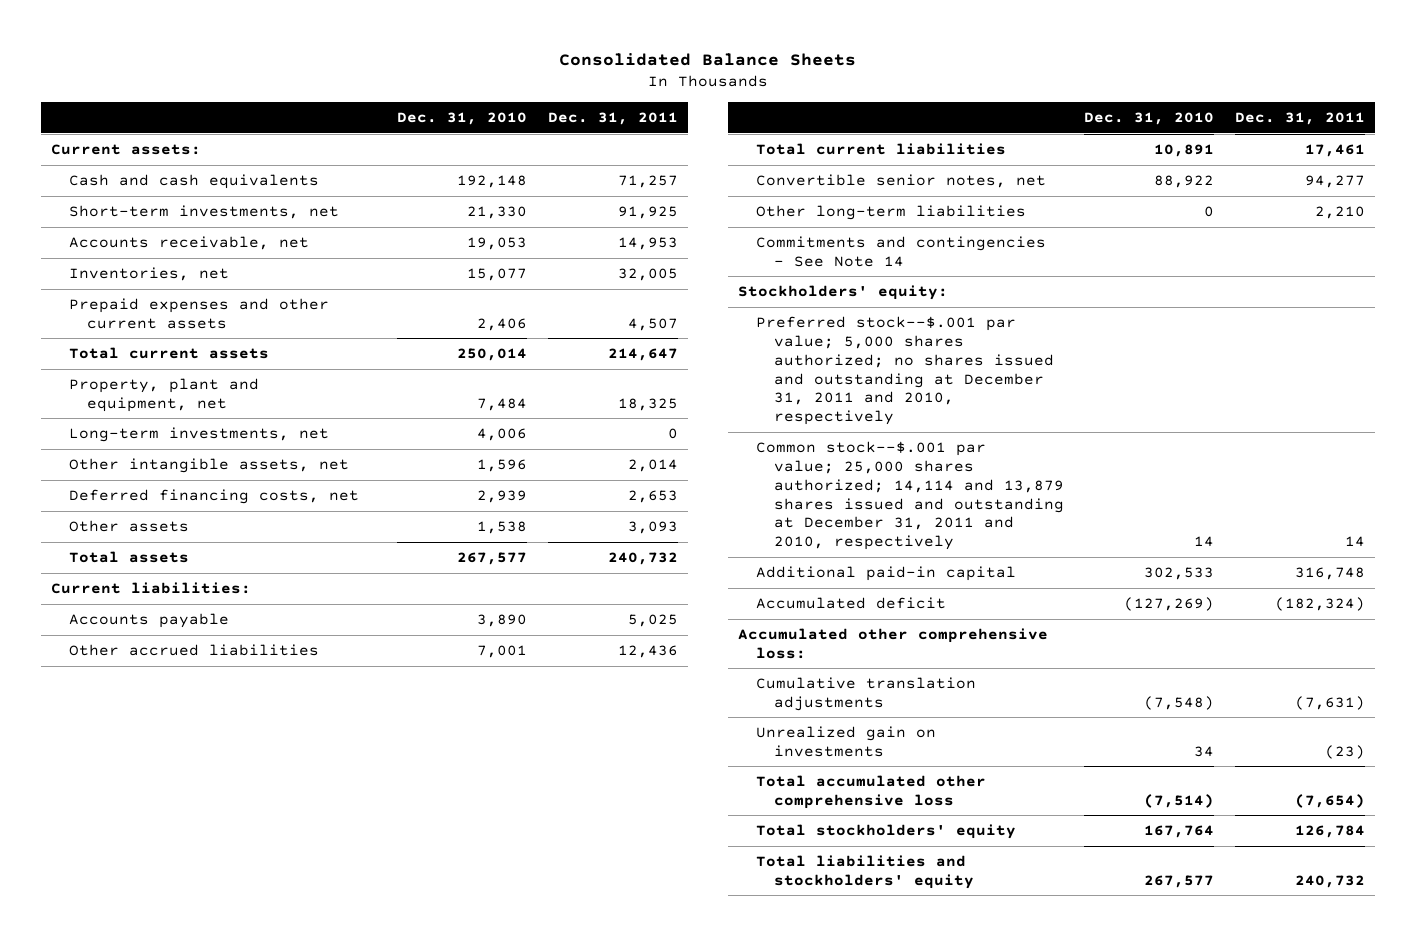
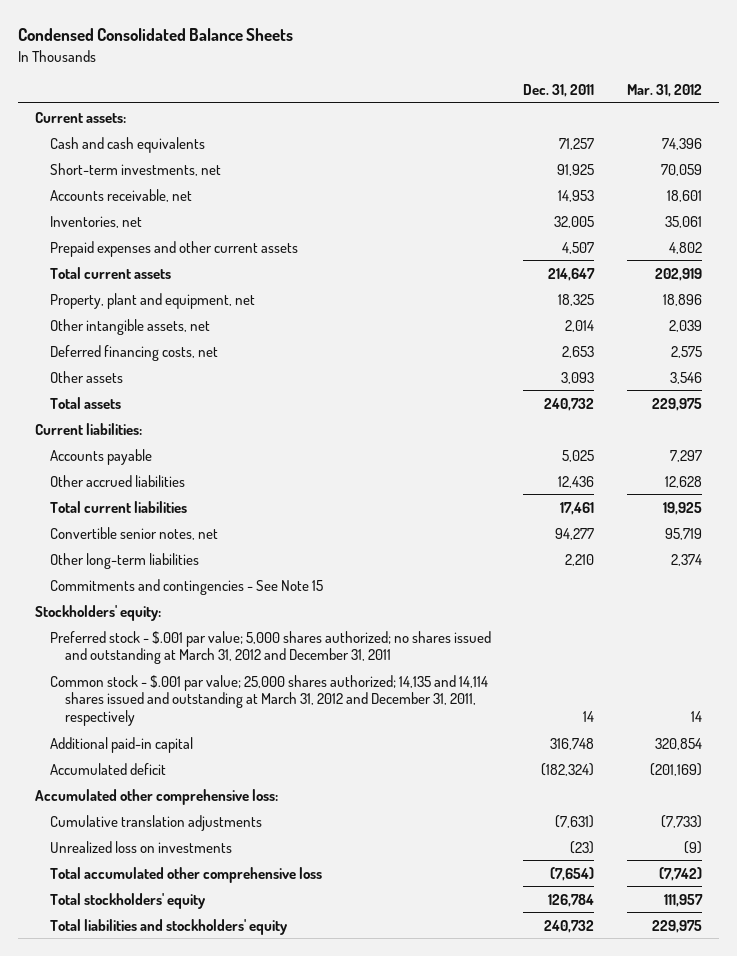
[558,53,856,67] Consolidated Balance Sheets -> [18,28,294,42] Condensed Consolidated Balance Sheets
[397,112,528,126] Dec. 31, 2010 -> none
none -> [627,84,703,98] Mar. 31, 2012
[68,426,329,442] Long-term investments, net -> none
[755,235,1046,267] Commitments and contingencies - See Note 14 -> [49,578,323,595] Commitments and contingencies - See Note 15
[755,315,1054,426] Preferred stock--$.001 par value; 5,000 shares authorized; no shares issued and outstanding at December 31, 2011 and 2010, respectively -> [49,630,491,665] Preferred stock - $.001 par value; 5,000 shares authorized; no shares issued and outstanding at March 31, 2012 and December 31, 2011
[755,440,1064,551] Common stock--$.001 par value; 25,000 shares authorized; 14,114 and 13,879 shares issued and outstanding at December 31, 2011 and 2010, respectively -> [49,674,488,727] Common stock - $.001 par value; 25,000 shares authorized; 14,135 and 14,114 shares issued and outstanding at March 31, 2012 and December 31, 2011, respectively
[755,725,936,757] Unrealized gain on investments -> [49,840,232,853] Unrealized loss on investments

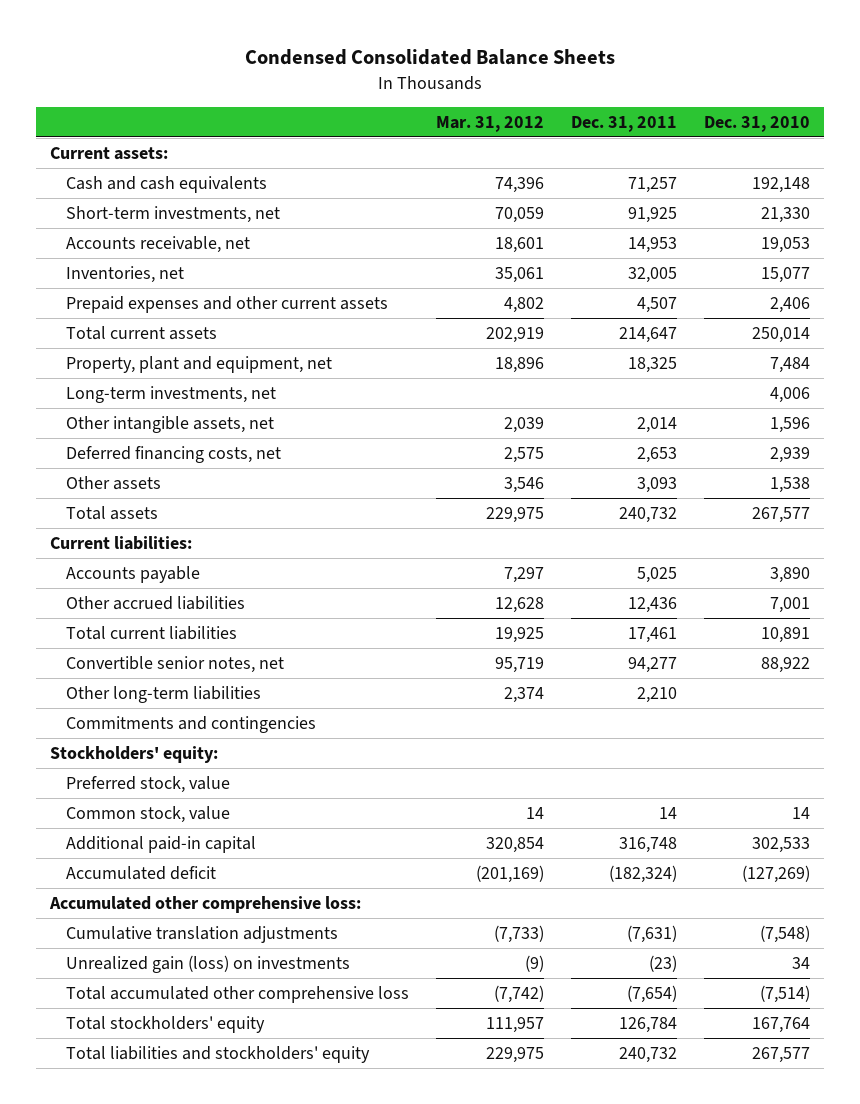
none -> [704,115,811,132] Dec. 31, 2010
none -> [65,386,276,404] Long-term investments, net
[49,578,323,595] Commitments and contingencies - See Note 15 -> [65,716,316,734] Commitments and contingencies
[49,630,491,665] Preferred stock - $.001 par value; 5,000 shares authorized; no shares issued and outstanding at March 31, 2012 and December 31, 2011 -> [65,776,230,794] Preferred stock, value
[49,674,488,727] Common stock - $.001 par value; 25,000 shares authorized; 14,135 and 14,114 shares issued and outstanding at March 31, 2012 and December 31, 2011, respectively -> [65,806,230,824] Common stock, value
[49,840,232,853] Unrealized loss on investments -> [65,955,350,974] Unrealized gain (loss) on investments

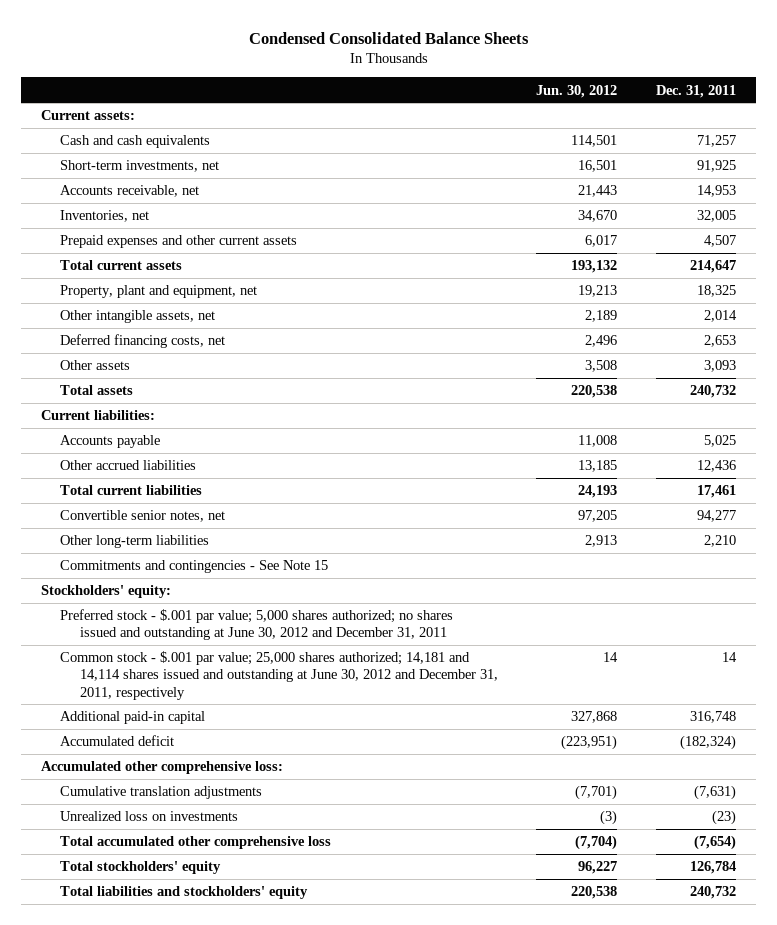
[435,115,544,132] Mar. 31, 2012 -> none
[704,115,811,132] Dec. 31, 2010 -> none
none -> [536,84,618,98] Jun. 30, 2012
[65,386,276,404] Long-term investments, net -> none
[65,716,316,734] Commitments and contingencies -> [60,560,329,574] Commitments and contingencies - See Note 15
[65,776,230,794] Preferred stock, value -> [60,609,454,641] Preferred stock - $.001 par value; 5,000 shares authorized; no shares issued and outstanding at June 30, 2012 and December 31, 2011
[65,806,230,824] Common stock, value -> [60,651,498,700] Common stock - $.001 par value; 25,000 shares authorized; 14,181 and 14,114 shares issued and outstanding at June 30, 2012 and December 31, 2011, respectively
[65,955,350,974] Unrealized gain (loss) on investments -> [60,811,239,822] Unrealized loss on investments

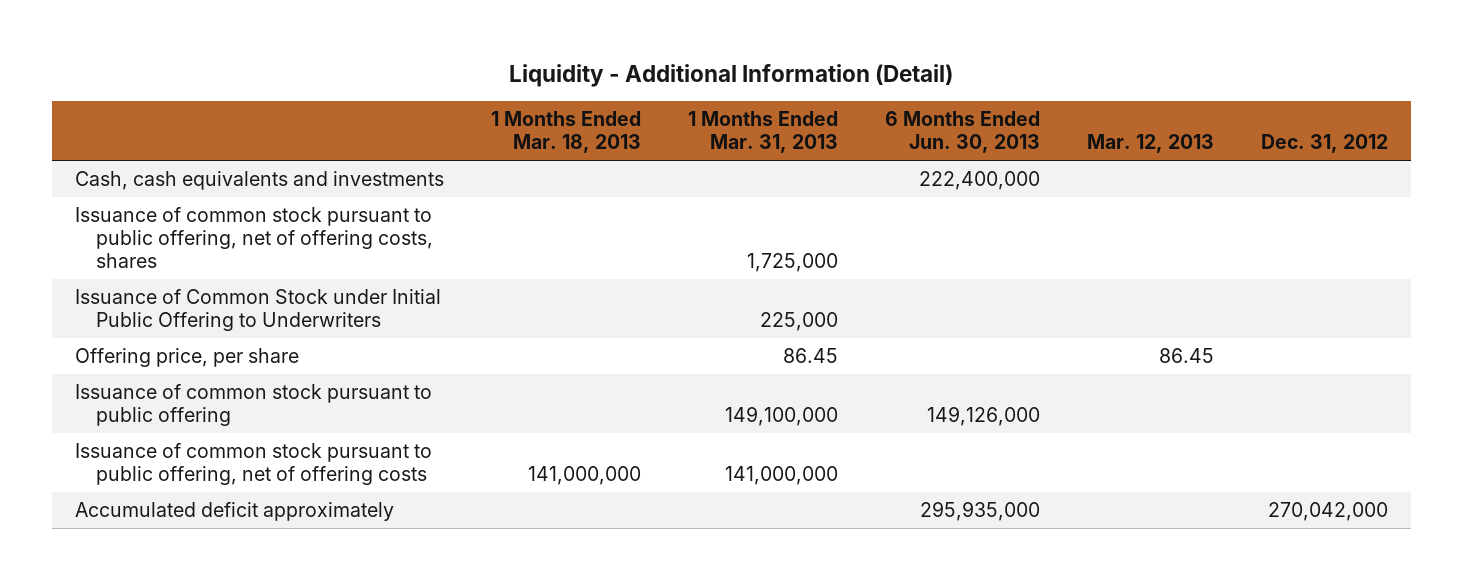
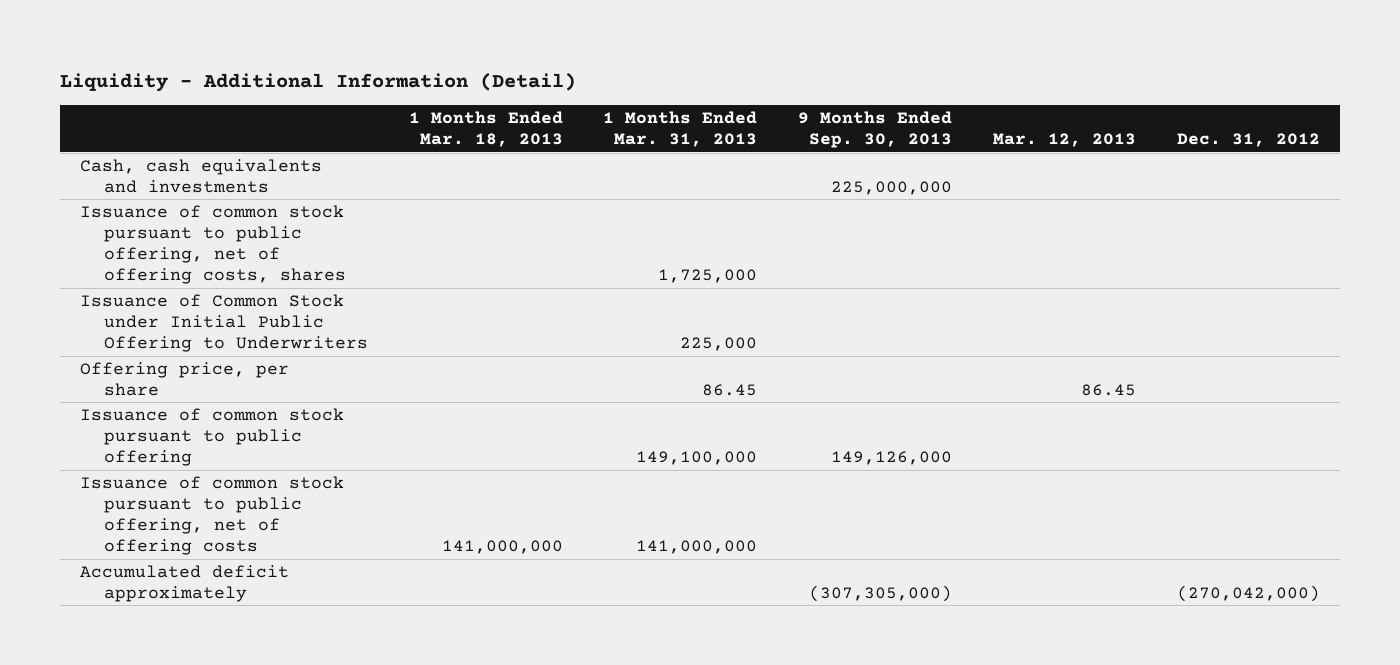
[884,111,1040,154] 6 Months Ended Jun. 30, 2013 -> none
none -> [798,111,953,149] 9 Months Ended Sep. 30, 2013
[1267,501,1388,521] 270,042,000 -> [1176,584,1320,602] (270,042,000)

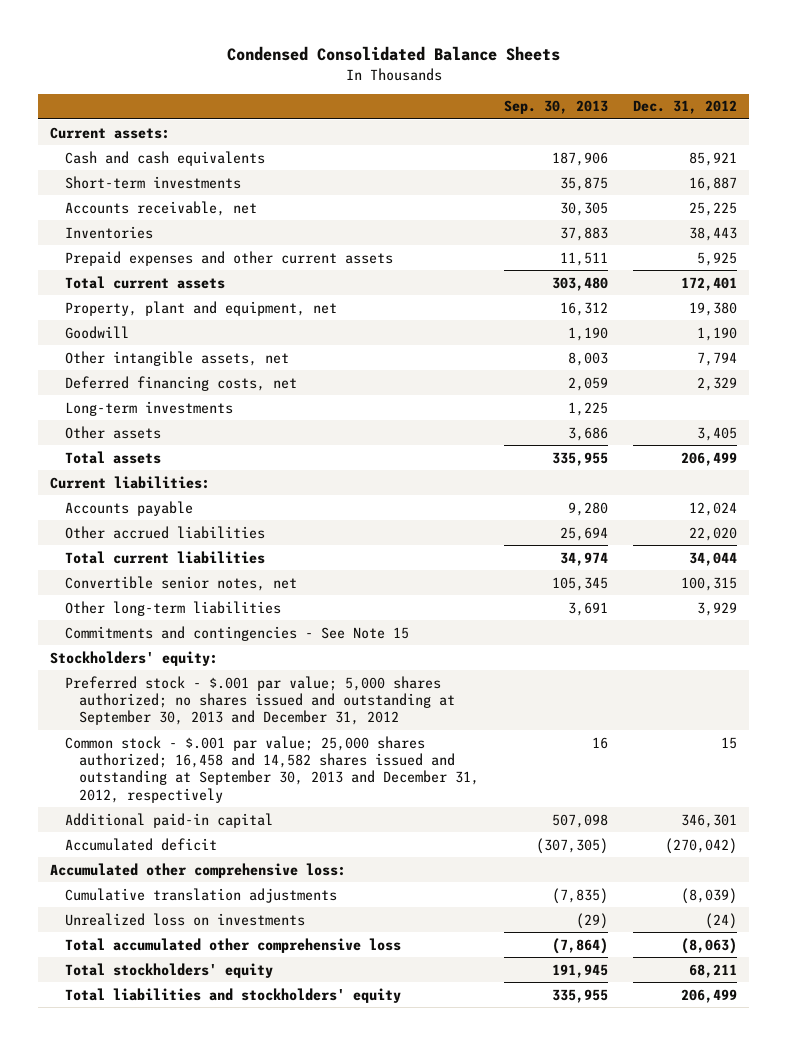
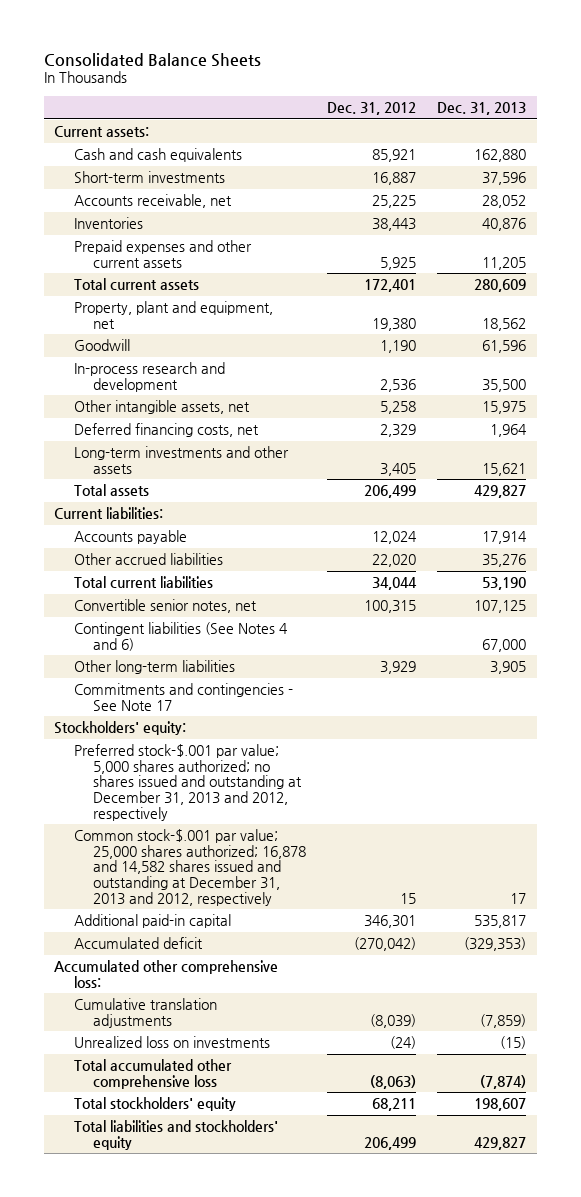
[226,46,560,62] Condensed Consolidated Balance Sheets -> [43,52,261,67] Consolidated Balance Sheets
[504,100,609,115] Sep. 30, 2013 -> none
none -> [437,101,527,115] Dec. 31, 2013
none -> [73,362,225,392] In-process research and development
[696,351,737,366] 7,794 -> [380,401,417,415] 5,258
[64,400,233,416] Long-term investments -> none
[64,425,161,439] Other assets -> [73,446,289,474] Long-term investments and other assets
none -> [73,622,288,651] Contingent liabilities (See Notes 4 and 6)
[64,625,409,641] Commitments and contingencies - See Note 15 -> [73,683,293,711] Commitments and contingencies - See Note 17
[64,675,456,726] Preferred stock - $.001 par value; 5,000 shares authorized; no shares issued and outstanding at September 30, 2013 and December 31, 2012 -> [73,744,303,821] Preferred stock-$.001 par value; 5,000 shares authorized; no shares issued and outstanding at December 31, 2013 and 2012, respectively
[64,735,480,803] Common stock - $.001 par value; 25,000 shares authorized; 16,458 and 14,582 shares issued and outstanding at September 30, 2013 and December 31, 2012, respectively -> [73,829,307,906] Common stock-$.001 par value; 25,000 shares authorized; 16,878 and 14,582 shares issued and outstanding at December 31, 2013 and 2012, respectively

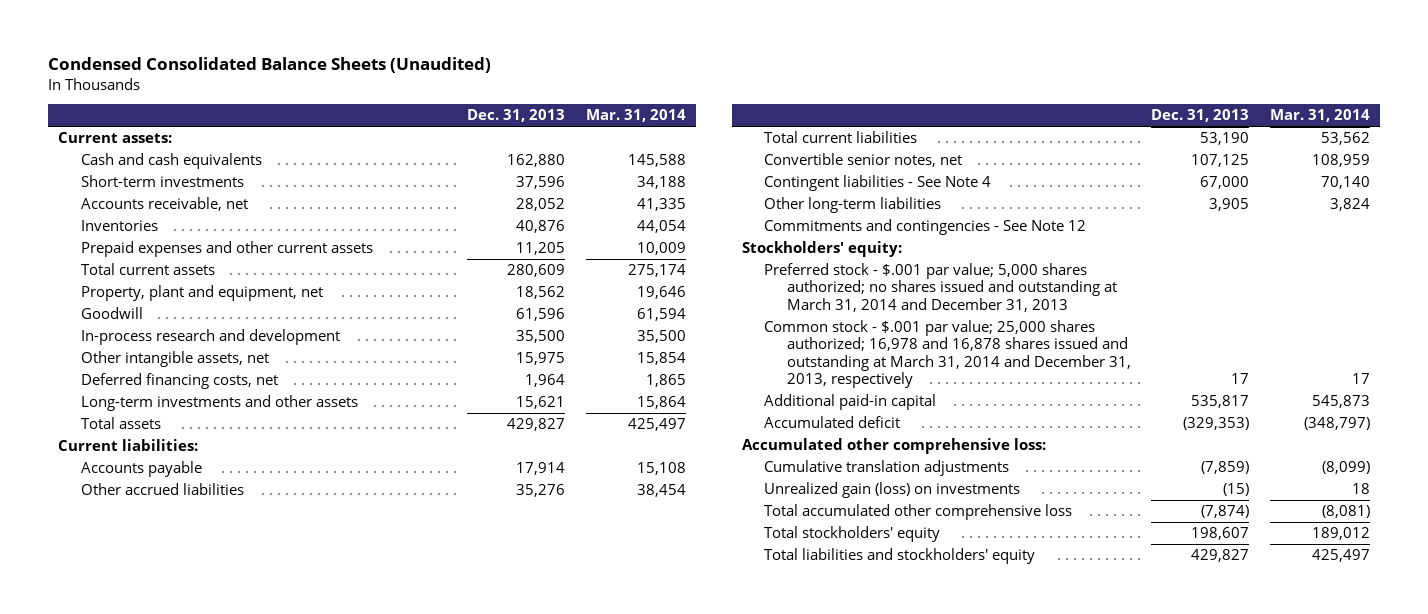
[43,52,261,67] Consolidated Balance Sheets -> [48,57,492,74] Condensed Consolidated Balance Sheets (Unaudited)
[327,101,417,115] Dec. 31, 2012 -> none
none -> [585,109,686,123] Mar. 31, 2014
[73,622,288,651] Contingent liabilities (See Notes 4 and 6) -> [764,175,992,192] Contingent liabilities - See Note 4
[73,683,293,711] Commitments and contingencies - See Note 17 -> [764,219,1087,236] Commitments and contingencies - See Note 12
[73,744,303,821] Preferred stock-$.001 par value; 5,000 shares authorized; no shares issued and outstanding at December 31, 2013 and 2012, respectively -> [764,263,1117,312] Preferred stock - $.001 par value; 5,000 shares authorized; no shares issued and outstanding at March 31, 2014 and December 31, 2013
[73,829,307,906] Common stock-$.001 par value; 25,000 shares authorized; 16,878 and 14,582 shares issued and outstanding at December 31, 2013 and 2012, respectively -> [764,320,1131,388] Common stock - $.001 par value; 25,000 shares authorized; 16,978 and 16,878 shares issued and outstanding at March 31, 2014 and December 31, 2013, respectively
[73,1036,270,1049] Unrealized loss on investments -> [764,482,1021,499] Unrealized gain (loss) on investments

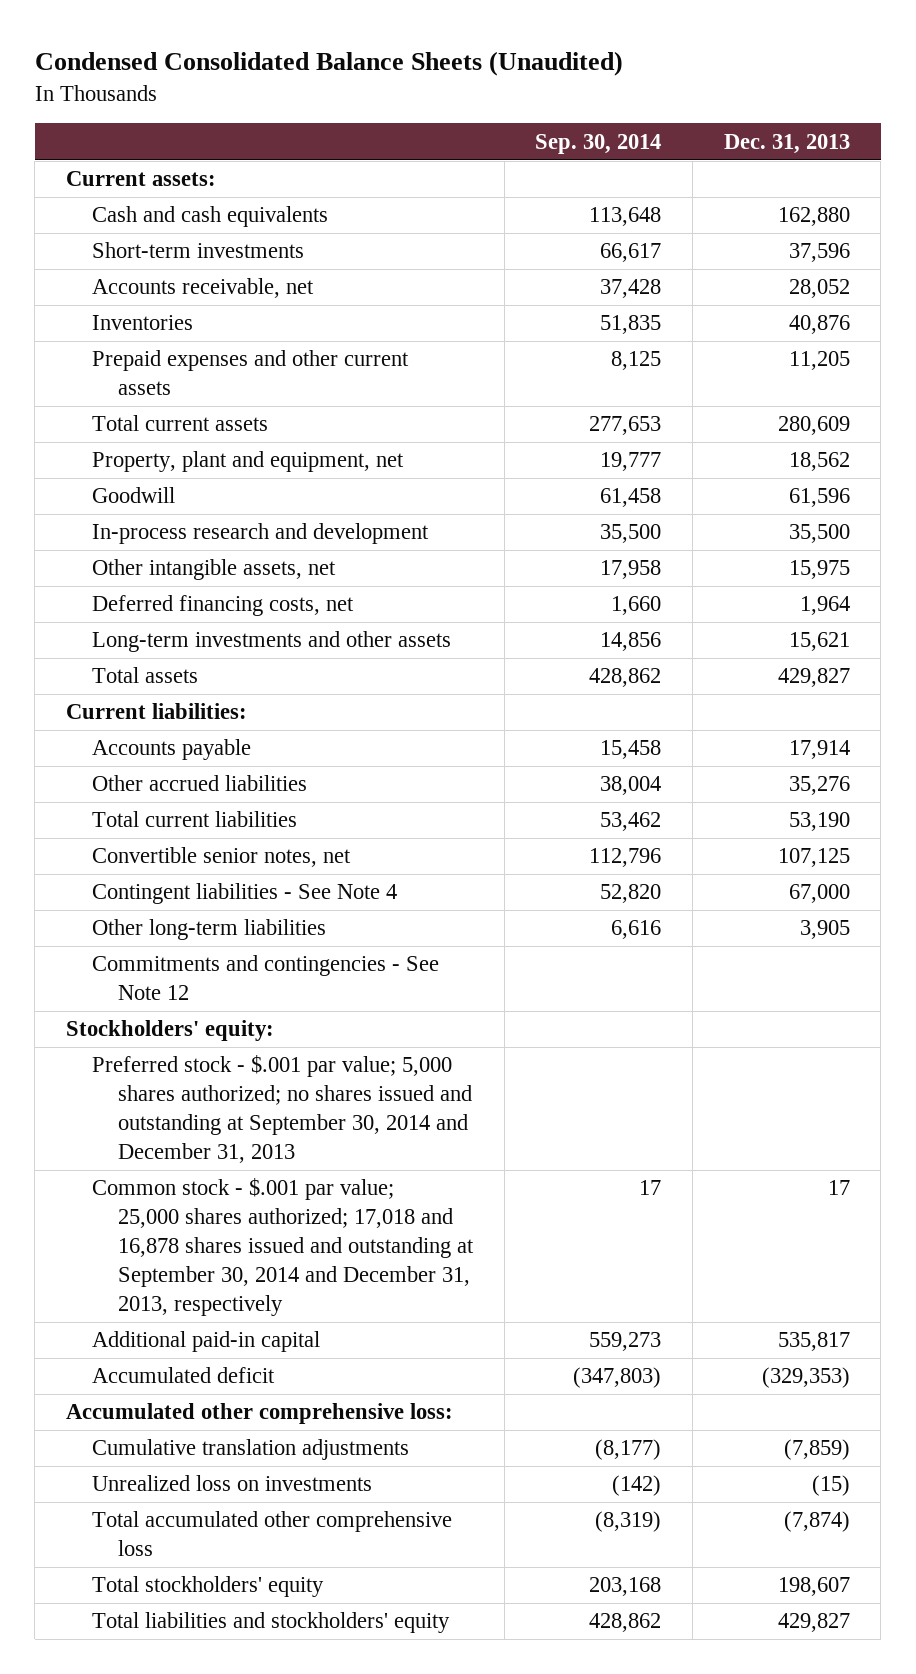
[585,109,686,123] Mar. 31, 2014 -> none
none -> [535,133,662,154] Sep. 30, 2014
[764,263,1117,312] Preferred stock - $.001 par value; 5,000 shares authorized; no shares issued and outstanding at March 31, 2014 and December 31, 2013 -> [92,1055,472,1164] Preferred stock - $.001 par value; 5,000 shares authorized; no shares issued and outstanding at September 30, 2014 and December 31, 2013
[764,320,1131,388] Common stock - $.001 par value; 25,000 shares authorized; 16,978 and 16,878 shares issued and outstanding at March 31, 2014 and December 31, 2013, respectively -> [92,1178,474,1317] Common stock - $.001 par value; 25,000 shares authorized; 17,018 and 16,878 shares issued and outstanding at September 30, 2014 and December 31, 2013, respectively
[764,482,1021,499] Unrealized gain (loss) on investments -> [92,1475,373,1492] Unrealized loss on investments

